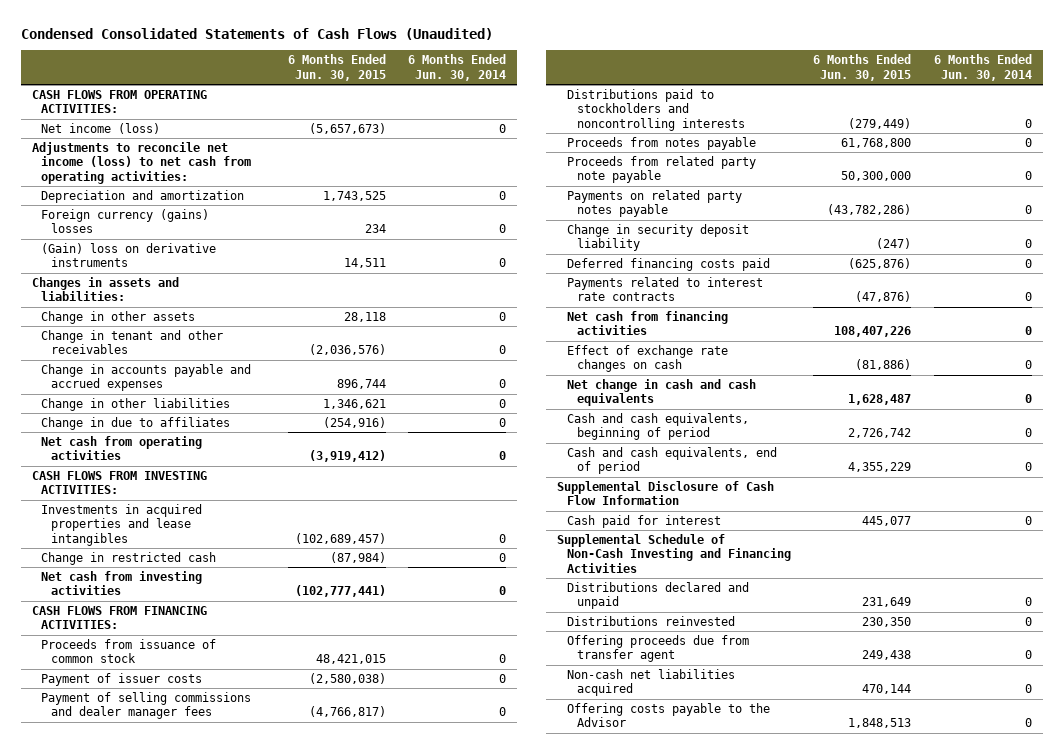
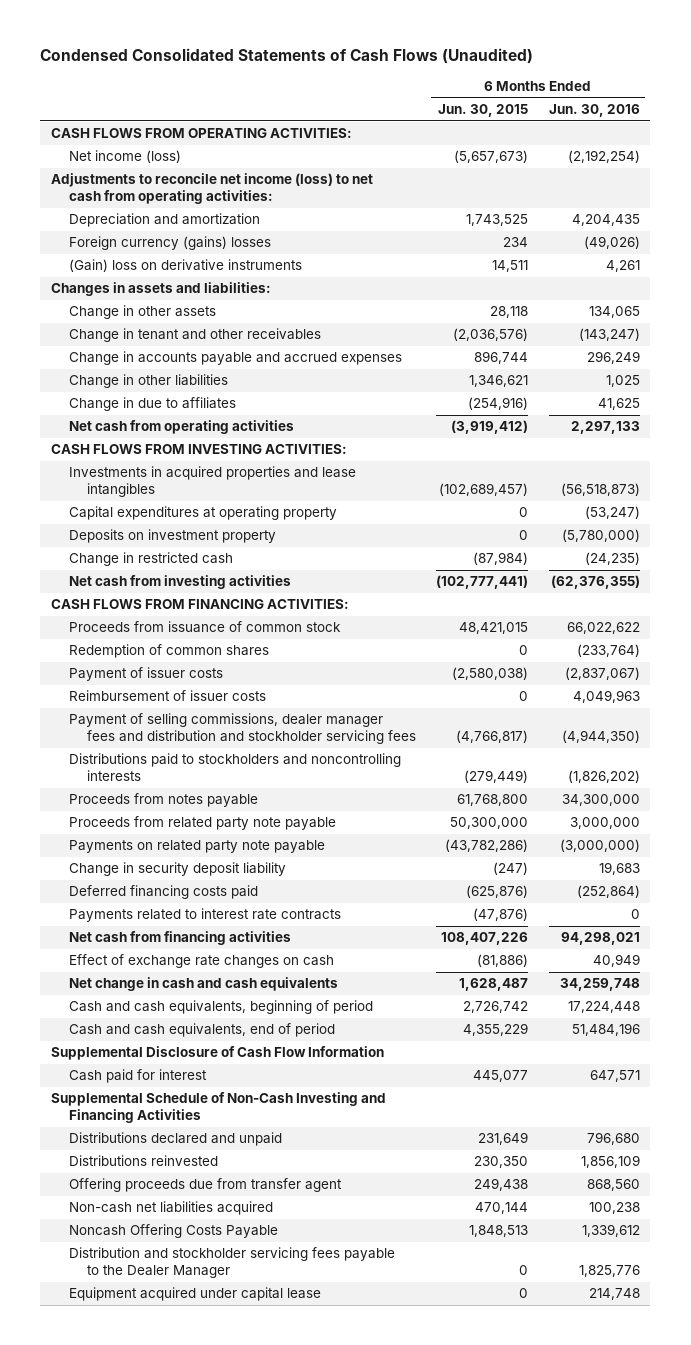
[407,54,506,81] 6 Months Ended Jun. 30, 2014 -> none
none -> [549,103,641,117] Jun. 30, 2016
none -> [68,506,337,521] Capital expenditures at operating property
none -> [68,529,276,544] Deposits on investment property
none -> [68,644,269,659] Redemption of common shares
none -> [68,690,266,702] Reimbursement of issuer costs
[41,691,252,720] Payment of selling commissions and dealer manager fees -> [68,713,416,745] Payment of selling commissions, dealer manager fees and distribution and stockholder servicing fees
[567,189,743,218] Payments on related party notes payable -> [68,840,325,854] Payments on related party note payable
[567,702,771,728] Offering costs payable to the Advisor -> [68,1224,278,1239] Noncash Offering Costs Payable
none -> [68,1247,395,1279] Distribution and stockholder servicing fees payable to the Dealer Manager
none -> [68,1287,321,1302] Equipment acquired under capital lease

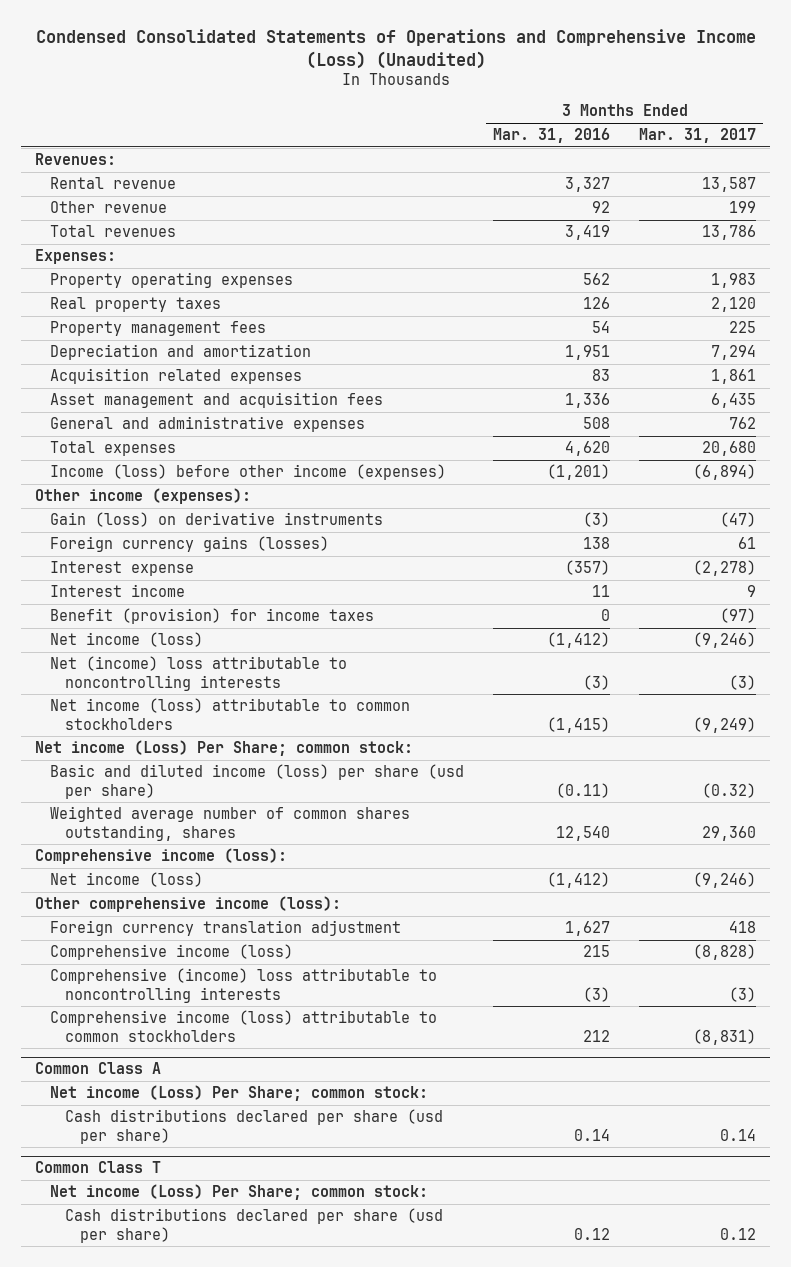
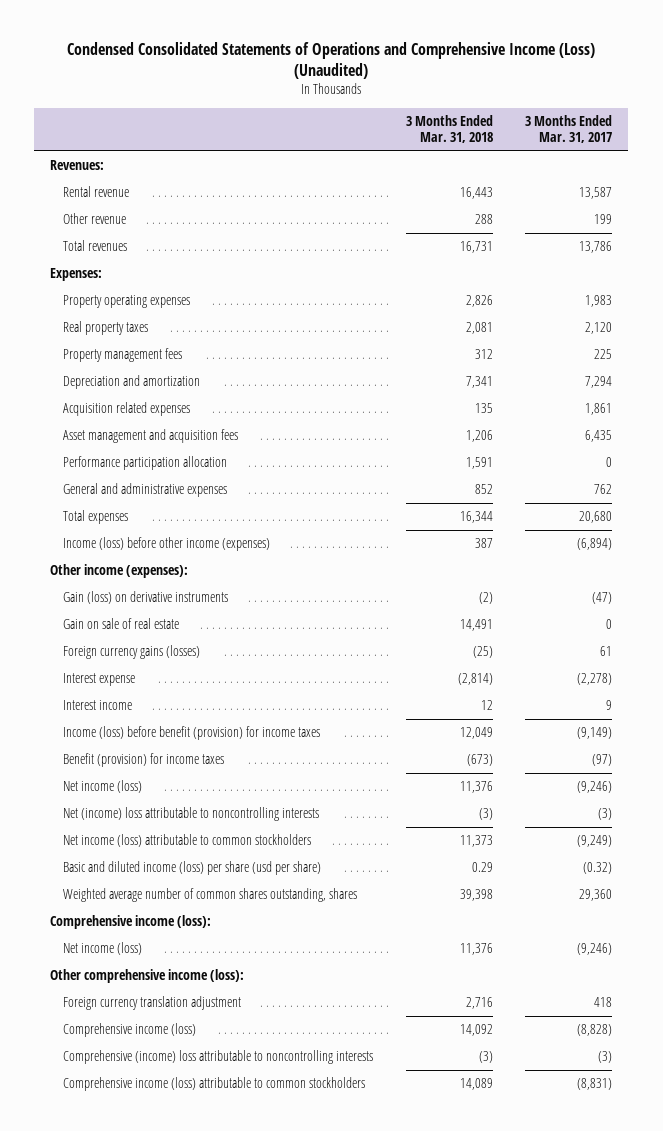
[493,128,611,144] Mar. 31, 2016 -> none
none -> [405,114,493,144] 3 Months Ended Mar. 31, 2018
none -> [63,456,228,471] Performance participation allocation
none -> [63,618,180,630] Gain on sale of real estate
none -> [63,726,321,741] Income (loss) before benefit (provision) for income taxes
[35,740,414,757] Net income (Loss) Per Share; common stock: -> none
[35,1062,162,1075] Common Class A -> none
[50,1085,429,1102] Net income (Loss) Per Share; common stock: -> none
[65,1109,444,1144] Cash distributions declared per share (usd per share) -> none
[35,1161,162,1174] Common Class T -> none
[50,1184,429,1201] Net income (Loss) Per Share; common stock: -> none
[65,1208,444,1243] Cash distributions declared per share (usd per share) -> none

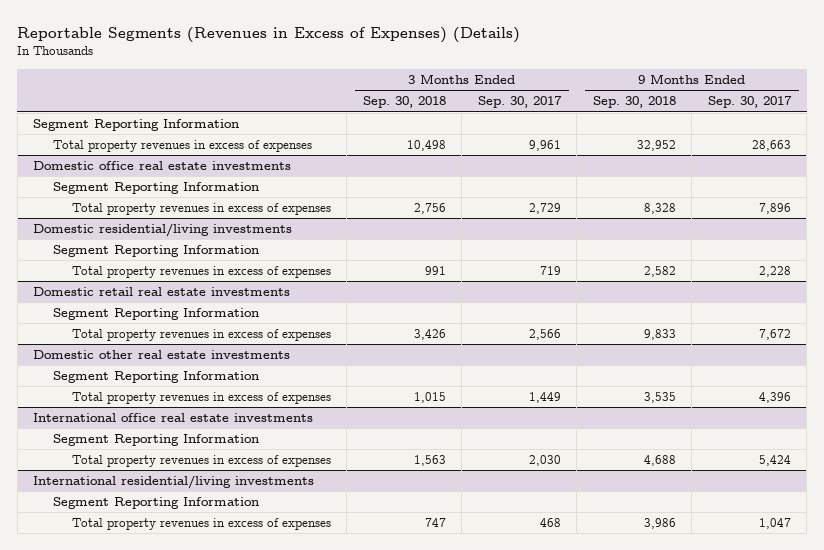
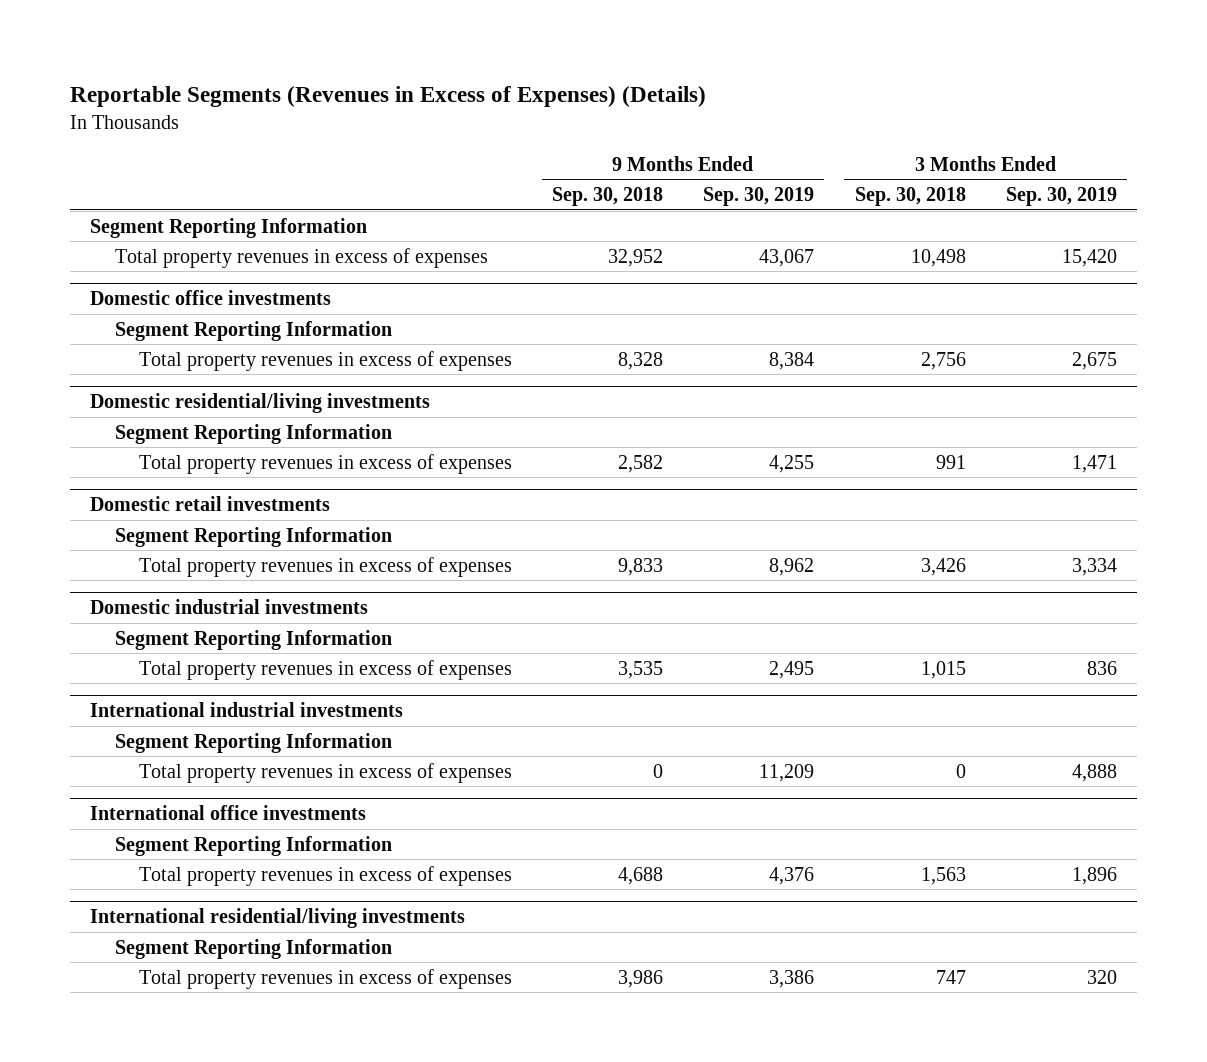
[477,96,562,109] Sep. 30, 2017 -> none
[707,96,792,109] Sep. 30, 2017 -> none
none -> [703,187,815,207] Sep. 30, 2019
none -> [1005,187,1117,207] Sep. 30, 2019
[33,161,292,171] Domestic office real estate investments -> [90,290,332,306] Domestic office investments
[33,287,291,297] Domestic retail real estate investments -> [90,496,331,512] Domestic retail investments
[33,350,291,360] Domestic other real estate investments -> none
none -> [90,599,369,615] Domestic industrial investments
[33,413,314,423] International office real estate investments -> none
none -> [90,702,404,718] International industrial investments
none -> [138,762,512,783] Total property revenues in excess of expenses
none -> [90,805,367,821] International office investments
none -> [114,835,392,856] Segment Reporting Information

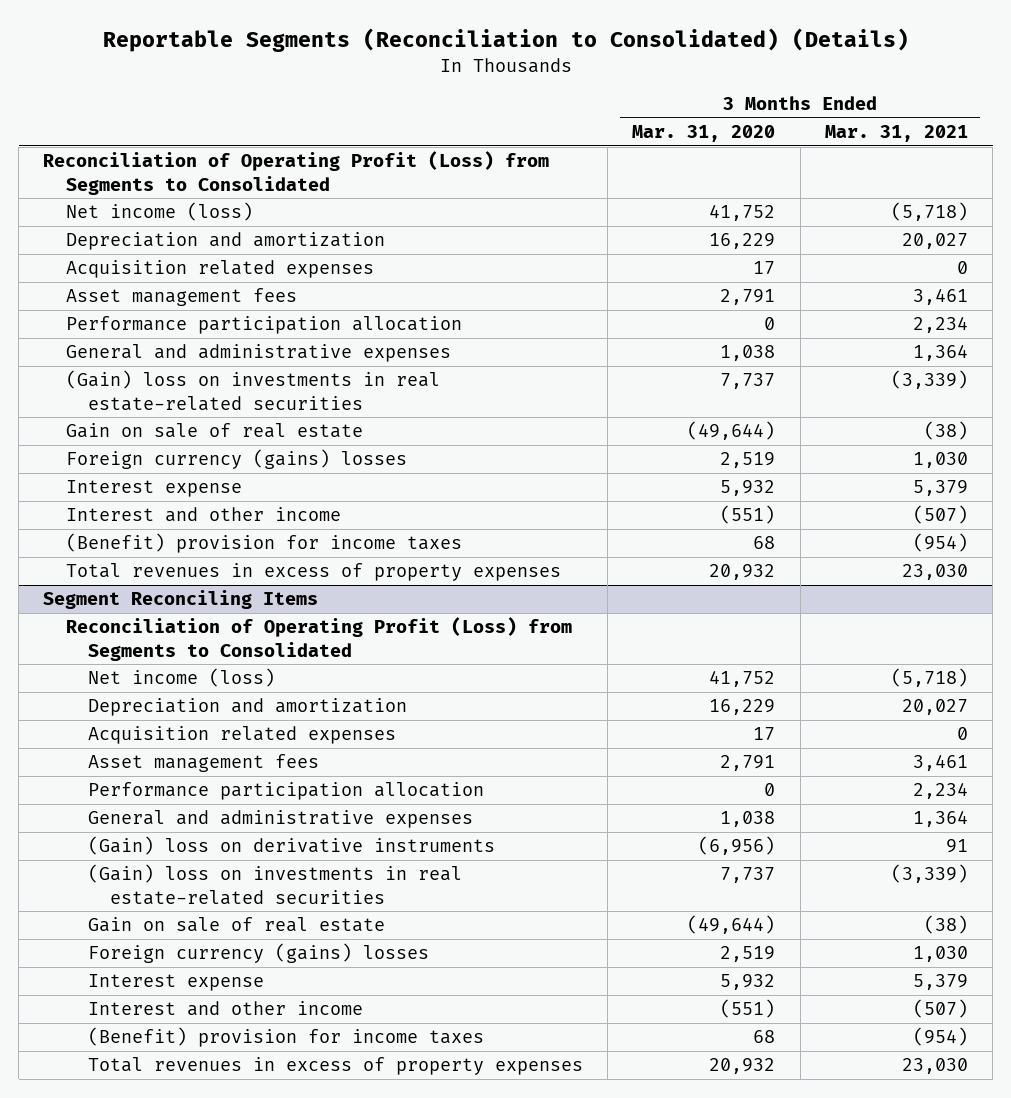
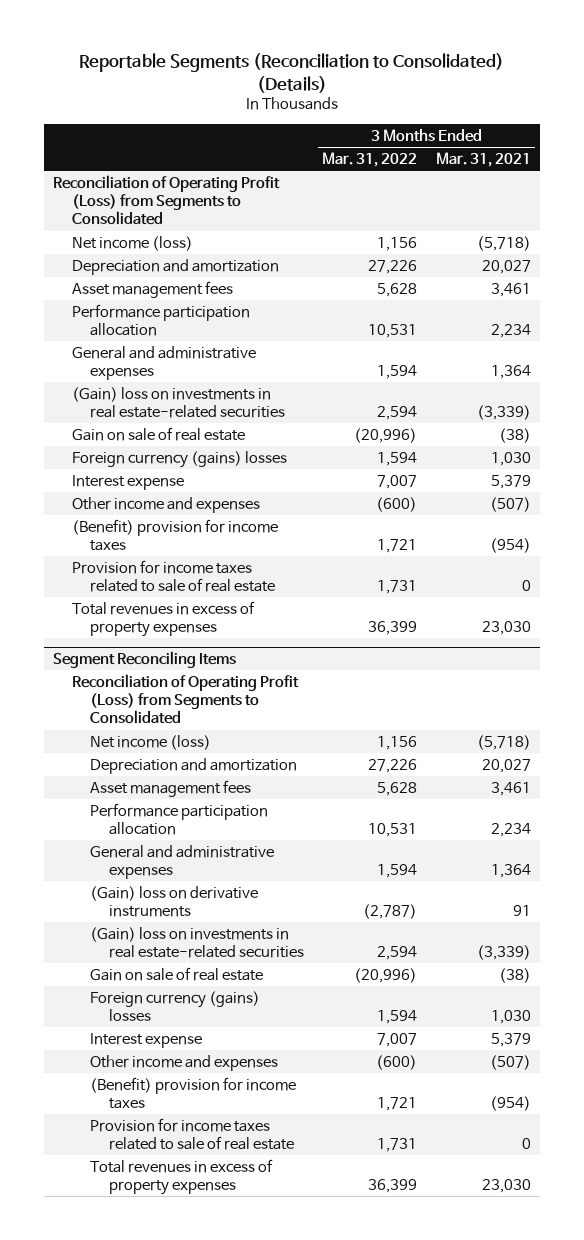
[632,125,776,143] Mar. 31, 2020 -> none
none -> [322,151,418,167] Mar. 31, 2022
[65,260,374,279] Acquisition related expenses -> none
[65,507,341,523] Interest and other income -> [71,496,260,513] Other income and expenses
none -> [71,559,276,593] Provision for income taxes related to sale of real estate
[87,726,396,745] Acquisition related expenses -> none
[87,1001,363,1017] Interest and other income -> [90,1054,279,1071] Other income and expenses
none -> [90,1117,294,1151] Provision for income taxes related to sale of real estate

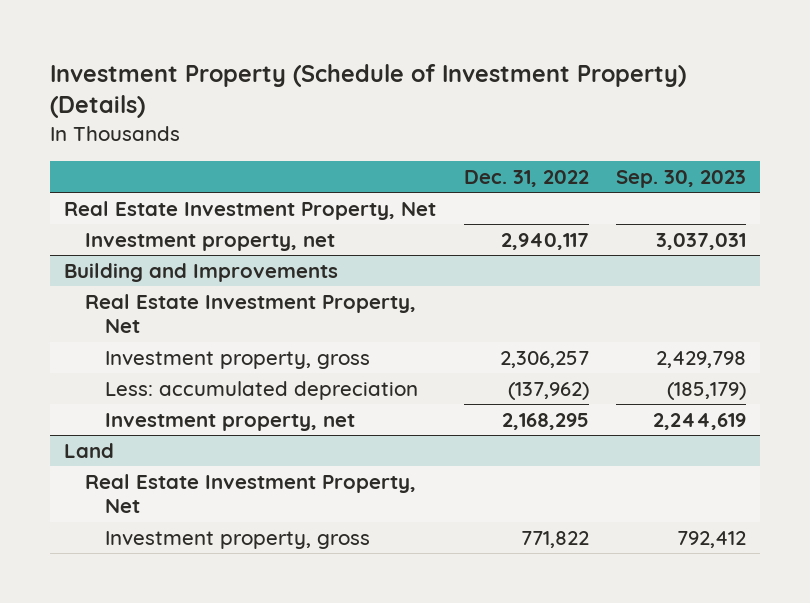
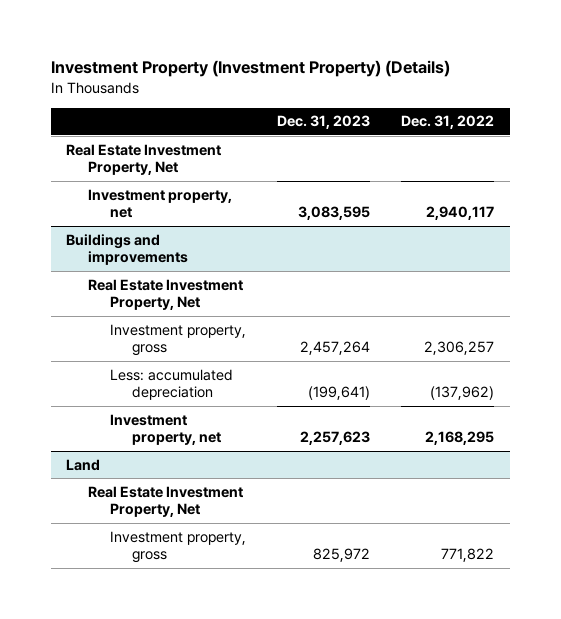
[50,63,687,119] Investment Property (Schedule of Investment Property) (Details) -> [50,60,450,78] Investment Property (Investment Property) (Details)
[616,169,747,188] Sep. 30, 2023 -> none
none -> [277,115,371,130] Dec. 31, 2023
[63,262,338,282] Building and Improvements -> [66,233,189,266] Buildings and improvements

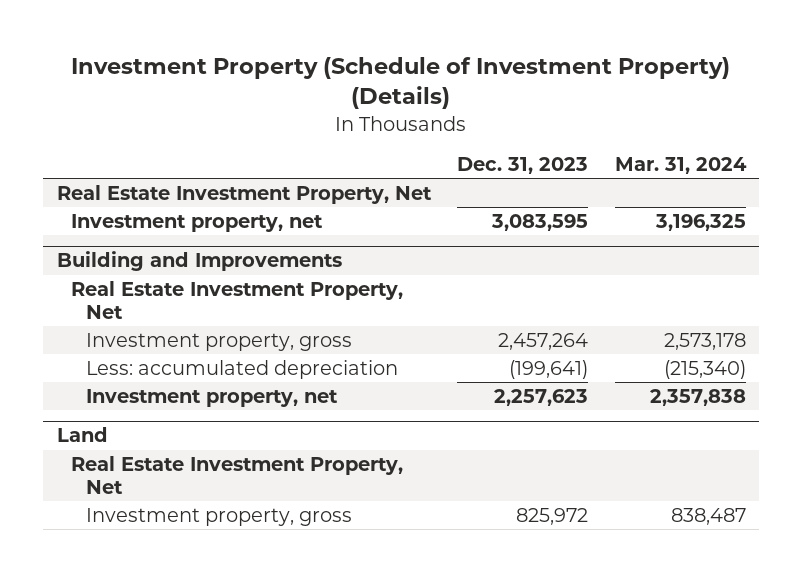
[50,60,450,78] Investment Property (Investment Property) (Details) -> [71,56,731,110] Investment Property (Schedule of Investment Property) (Details)
[401,115,495,130] Dec. 31, 2022 -> none
none -> [615,157,748,175] Mar. 31, 2024
[66,233,189,266] Buildings and improvements -> [56,251,342,272] Building and Improvements

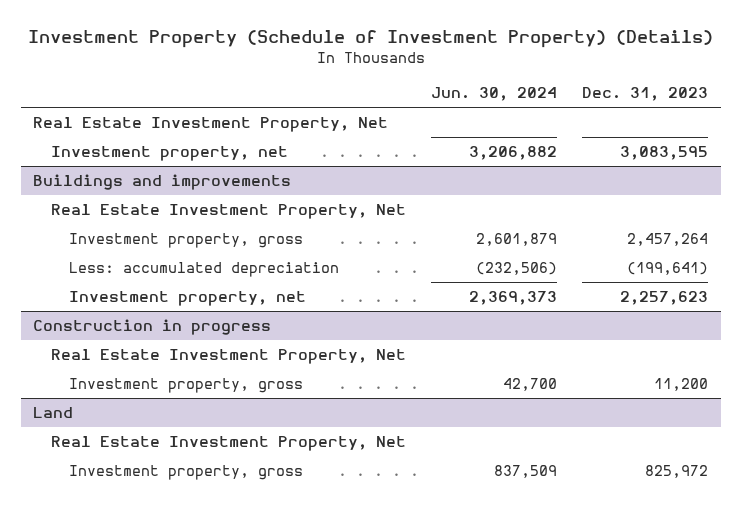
[615,157,748,175] Mar. 31, 2024 -> none
none -> [431,86,558,101] Jun. 30, 2024
[56,251,342,272] Building and Improvements -> [33,174,292,191] Buildings and improvements
none -> [33,319,272,336] Construction in progress
none -> [51,349,407,365] Real Estate Investment Property, Net
none -> [68,378,303,394] Investment property, gross

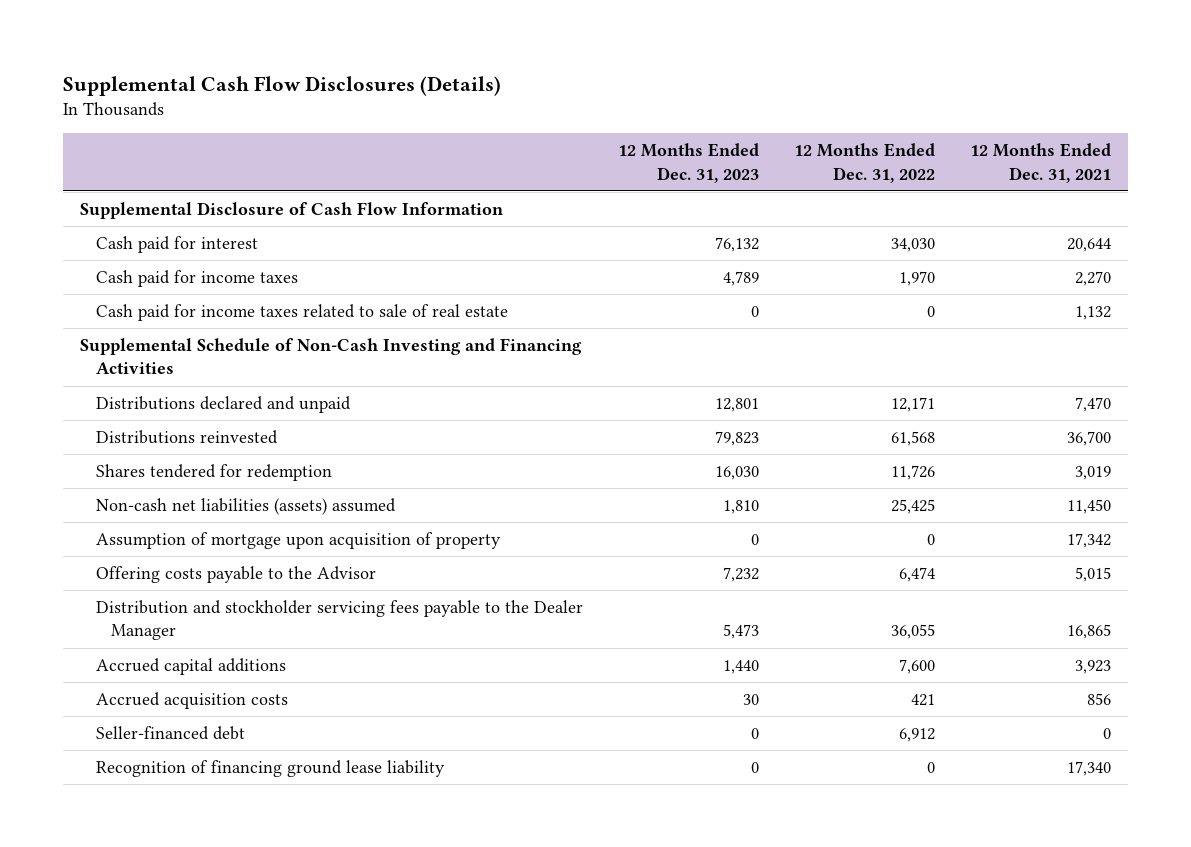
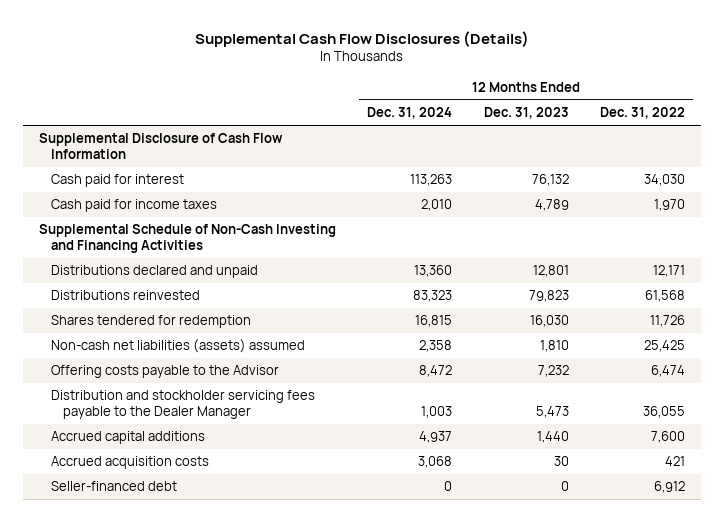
[969,143,1111,183] 12 Months Ended Dec. 31, 2021 -> none
none -> [367,107,453,120] Dec. 31, 2024
[95,303,508,321] Cash paid for income taxes related to sale of real estate -> none
[95,531,501,549] Assumption of mortgage upon acquisition of property -> none
[95,759,445,777] Recognition of financing ground lease liability -> none

